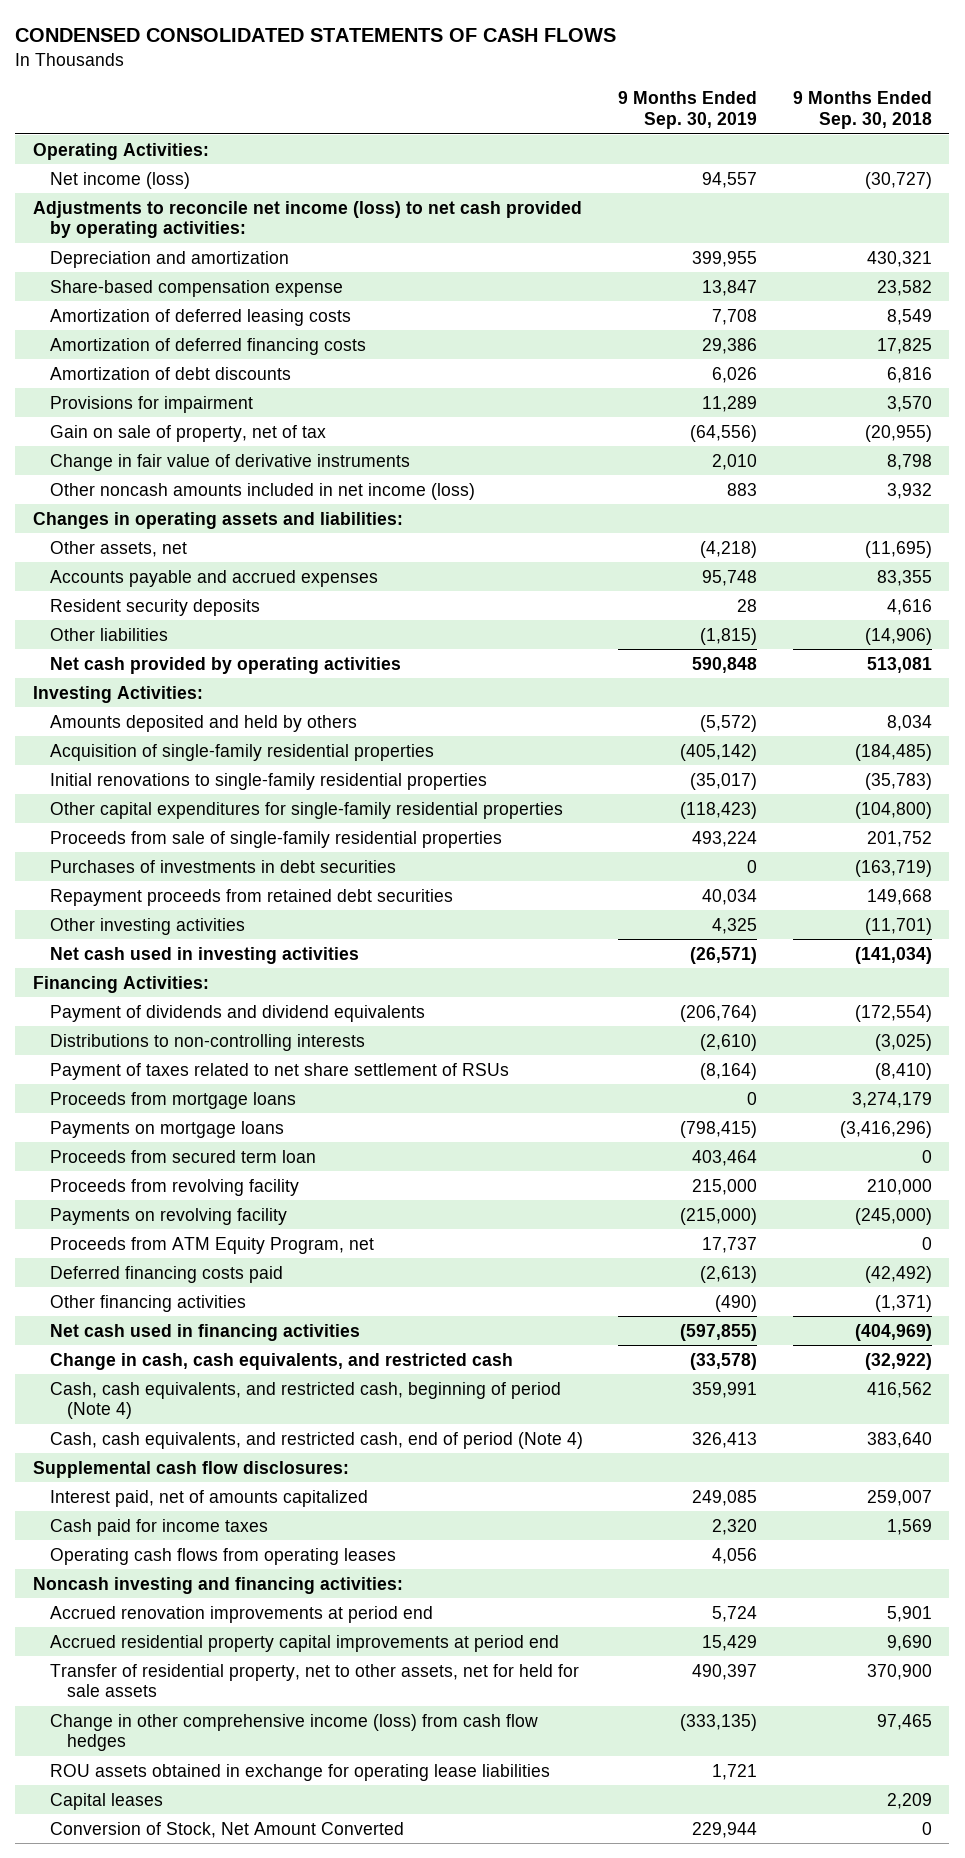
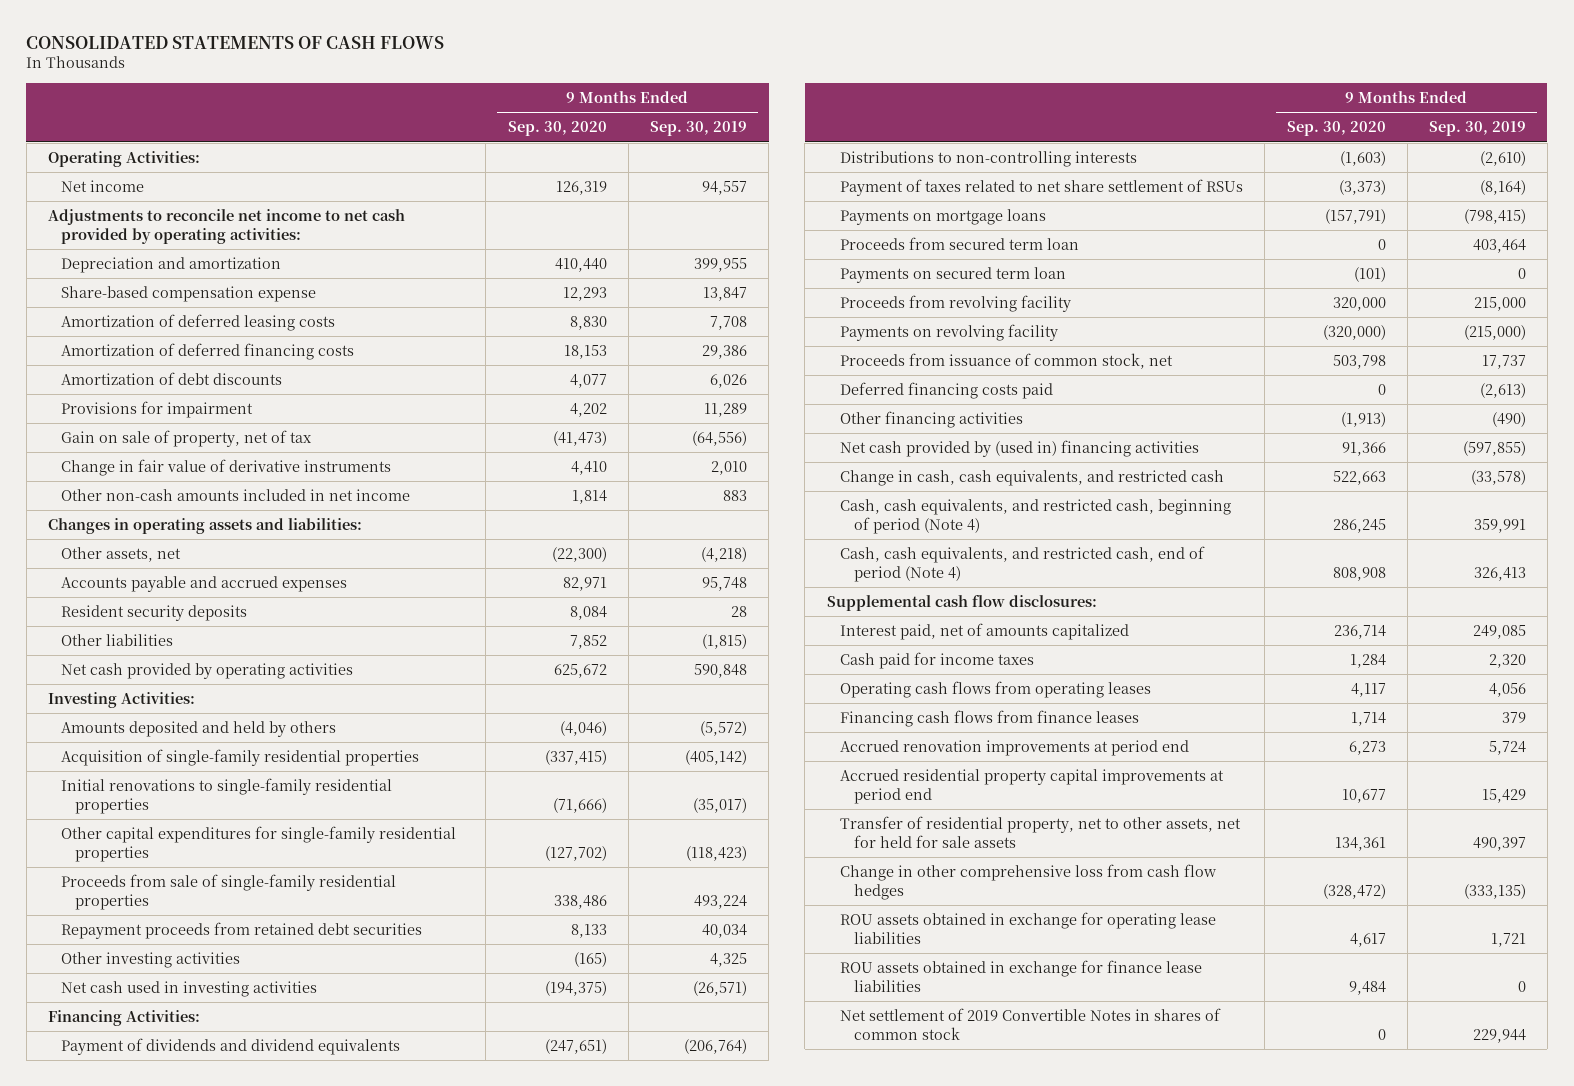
[15,28,617,43] CONDENSED CONSOLIDATED STATEMENTS OF CASH FLOWS -> [26,35,445,49] CONSOLIDATED STATEMENTS OF CASH FLOWS
[792,91,932,129] 9 Months Ended Sep. 30, 2018 -> none
none -> [507,121,607,137] Sep. 30, 2020
[50,171,191,189] Net income (loss) -> [61,180,145,193] Net income
[32,200,582,239] Adjustments to reconcile net income (loss) to net cash provided by operating activities: -> [47,209,405,244] Adjustments to reconcile net income to net cash provided by operating activities:
[50,482,476,500] Other noncash amounts included in net income (loss) -> [61,489,411,502] Other non-cash amounts included in net income
[50,859,397,873] Purchases of investments in debt securities -> none
[50,1091,297,1109] Proceeds from mortgage loans -> none
none -> [840,267,1067,284] Payments on secured term loan
[50,1236,375,1254] Proceeds from ATM Equity Program, net -> [840,353,1174,370] Proceeds from issuance of common stock, net
[50,1323,361,1341] Net cash used in financing activities -> [840,440,1200,458] Net cash provided by (used in) financing activities
[32,1576,403,1594] Noncash investing and financing activities: -> none
none -> [840,710,1140,728] Financing cash flows from finance leases
[50,1713,539,1752] Change in other comprehensive income (loss) from cash flow hedges -> [840,864,1218,900] Change in other comprehensive loss from cash flow hedges
[50,1792,164,1810] Capital leases -> none
none -> [840,960,1203,992] ROU assets obtained in exchange for finance lease liabilities
[50,1821,405,1838] Conversion of Stock, Net Amount Converted -> [840,1008,1222,1040] Net settlement of 2019 Convertible Notes in shares of common stock

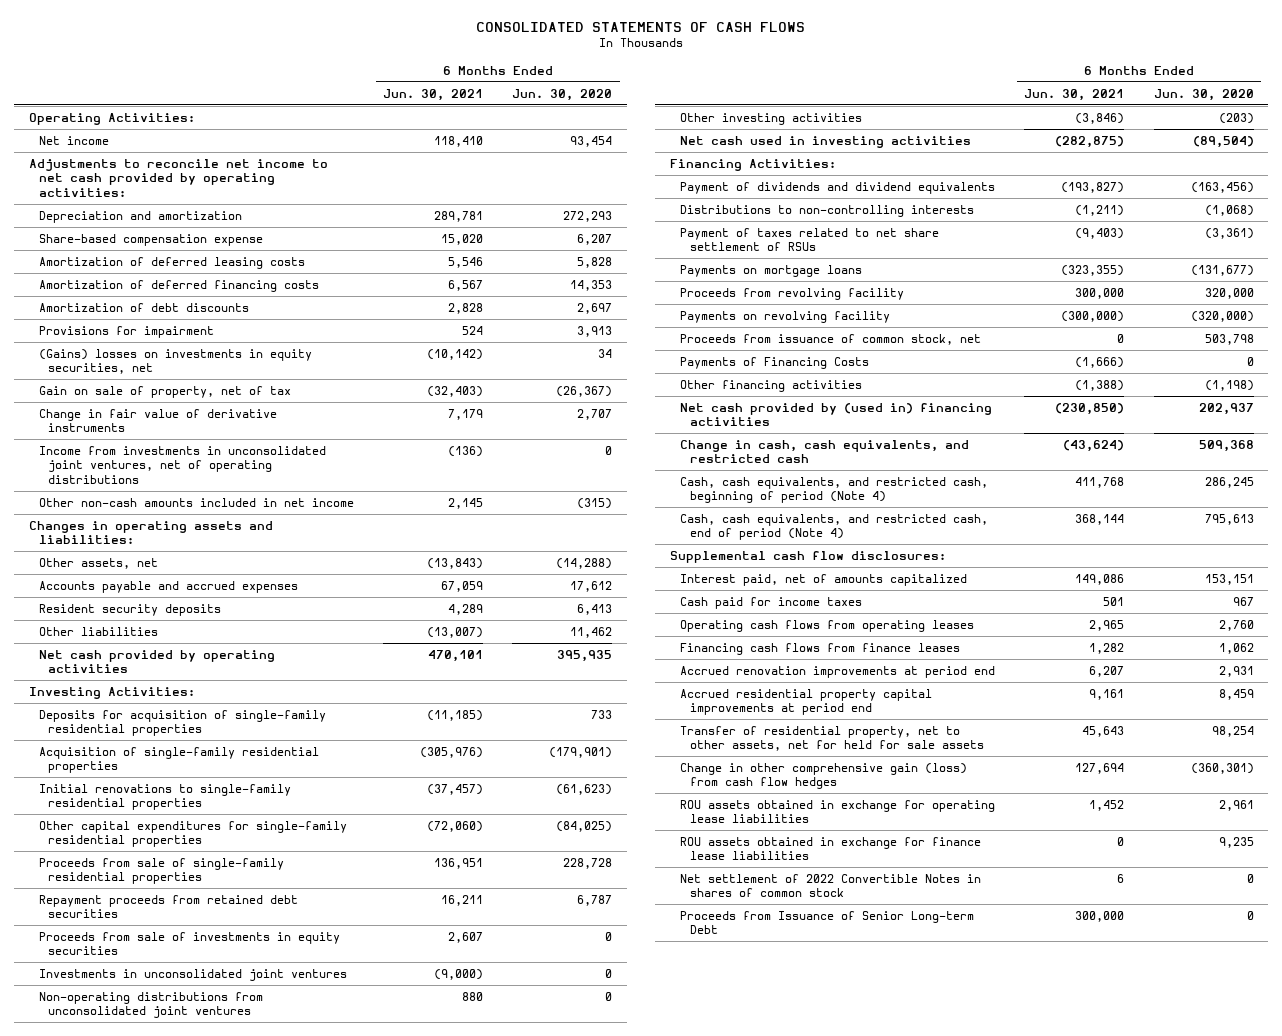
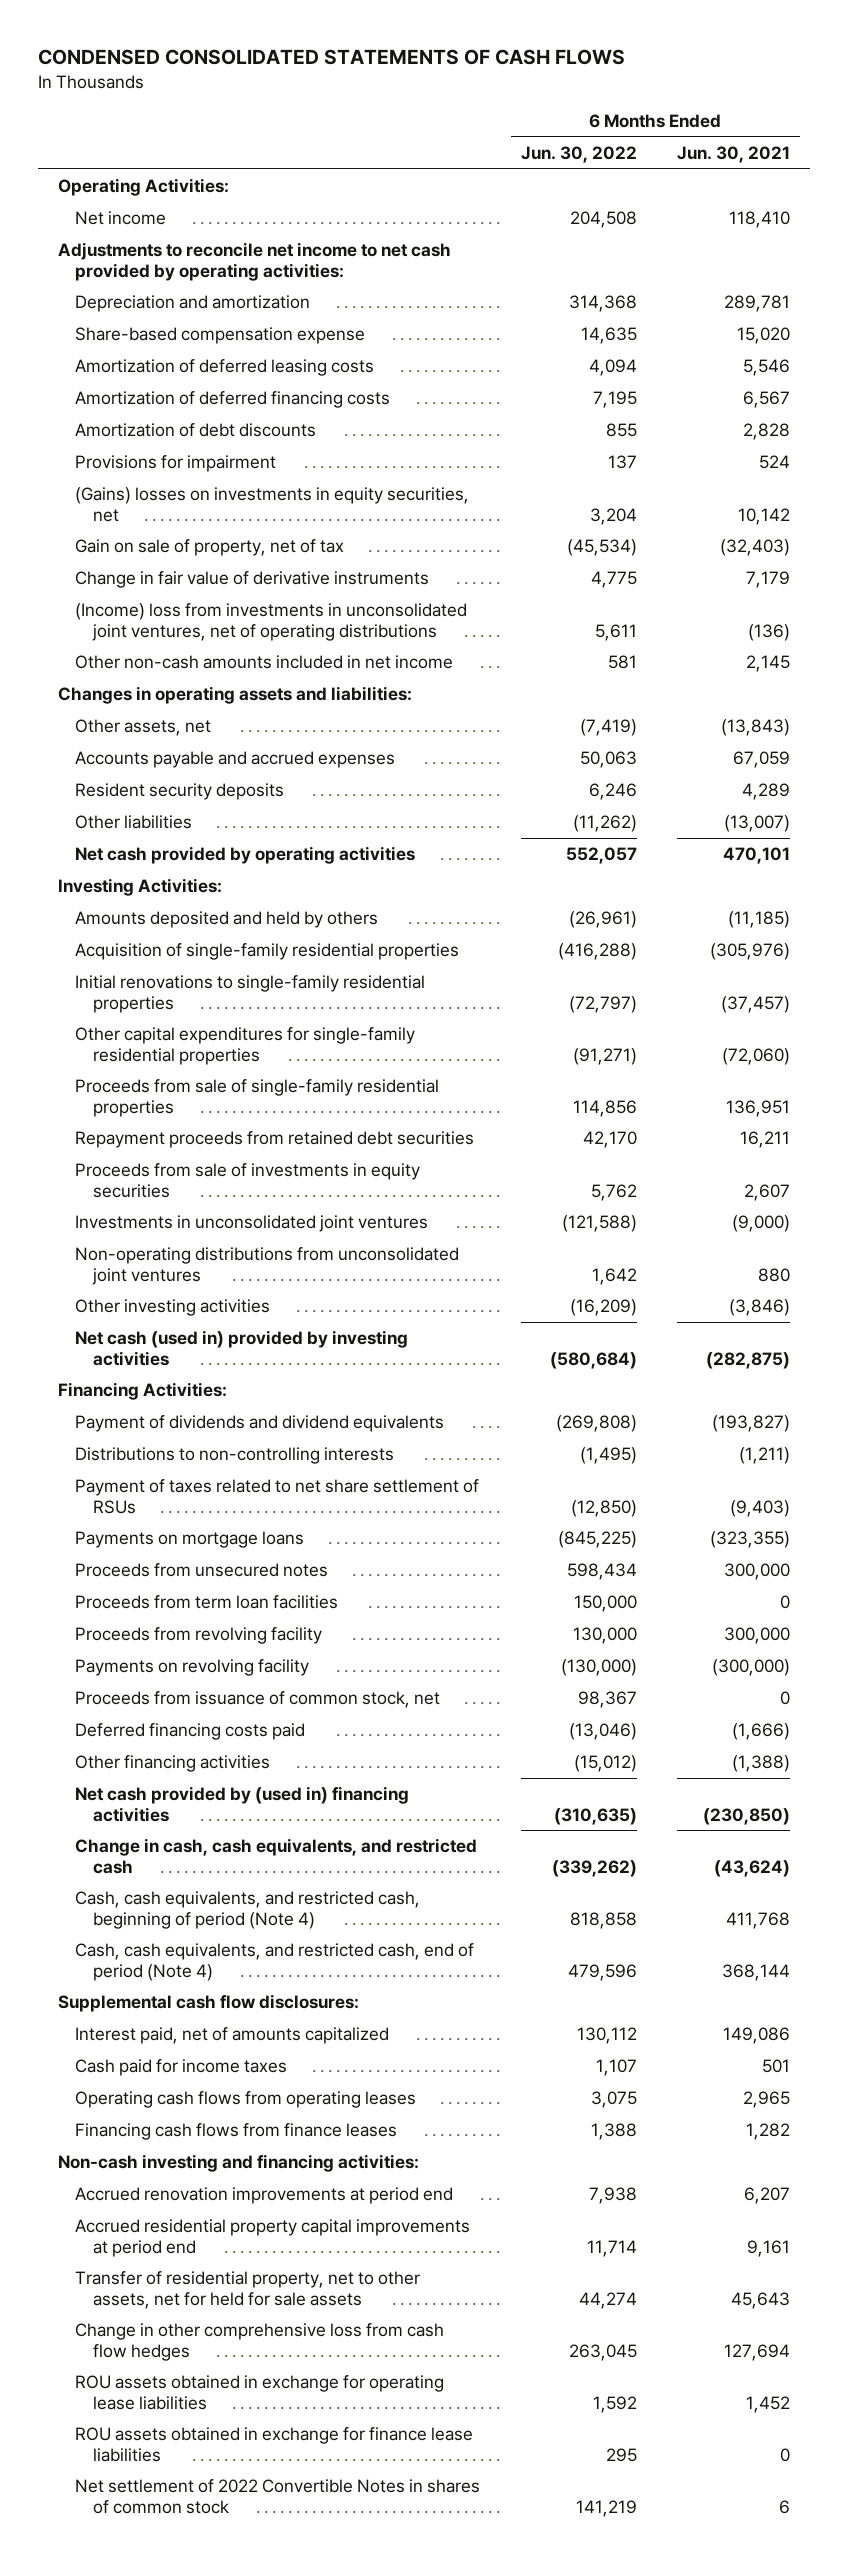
[476,21,806,32] CONSOLIDATED STATEMENTS OF CASH FLOWS -> [37,49,625,66] CONDENSED CONSOLIDATED STATEMENTS OF CASH FLOWS
[512,88,613,101] Jun. 30, 2020 -> none
none -> [520,145,637,163] Jun. 30, 2022
[426,348,483,360] (10,142) -> [738,507,791,525] 10,142
[38,445,326,484] Income from investments in unconsolidated joint ventures, net of operating distributions -> [75,603,468,641] (Income) loss from investments in unconsolidated joint ventures, net of operating distributions
[38,709,326,737] Deposits for acquisition of single-family residential properties -> [75,911,379,929] Amounts deposited and held by others
[679,135,971,148] Net cash used in investing activities -> [75,1330,409,1366] Net cash (used in) provided by investing activities
none -> [75,1563,329,1578] Proceeds from unsecured notes
none -> [75,1595,339,1610] Proceeds from term loan facilities
[679,356,869,369] Payments of Financing Costs -> [75,1723,306,1741] Deferred financing costs paid
none -> [57,2154,419,2173] Non-cash investing and financing activities:
[679,762,967,790] Change in other comprehensive gain (loss) from cash flow hedges -> [75,2323,445,2361] Change in other comprehensive loss from cash flow hedges
[679,910,974,935] Proceeds from Issuance of Senior Long-term Debt -> none

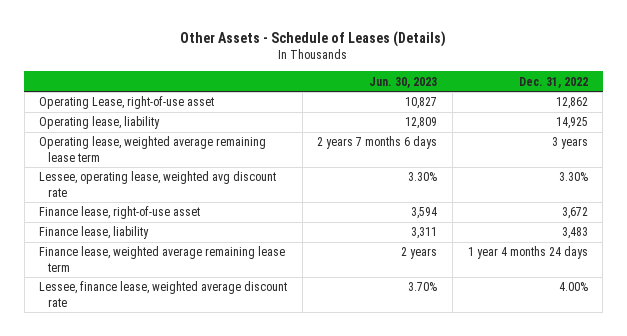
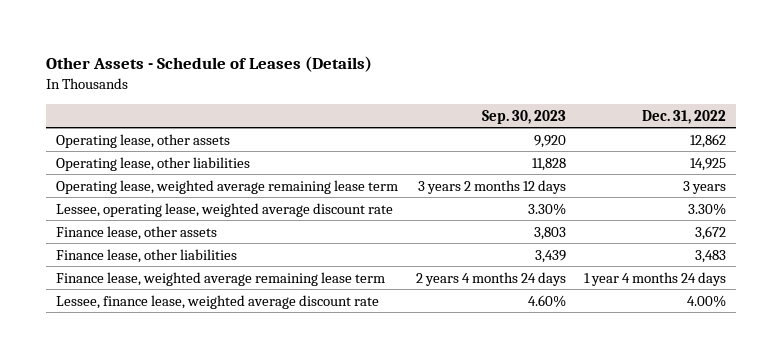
[369,76,438,88] Jun. 30, 2023 -> none
none -> [481,109,566,124] Sep. 30, 2023
[39,96,215,110] Operating Lease, right-of-use asset -> [55,133,230,148] Operating lease, other assets
[39,116,161,130] Operating lease, liability -> [55,156,250,171] Operating lease, other liabilities
[39,171,277,197] Lessee, operating lease, weighted avg discount rate -> [55,202,393,217] Lessee, operating lease, weighted average discount rate
[39,206,201,220] Finance lease, right-of-use asset -> [55,225,217,240] Finance lease, other assets
[39,226,150,240] Finance lease, liability -> [55,248,237,263] Finance lease, other liabilities

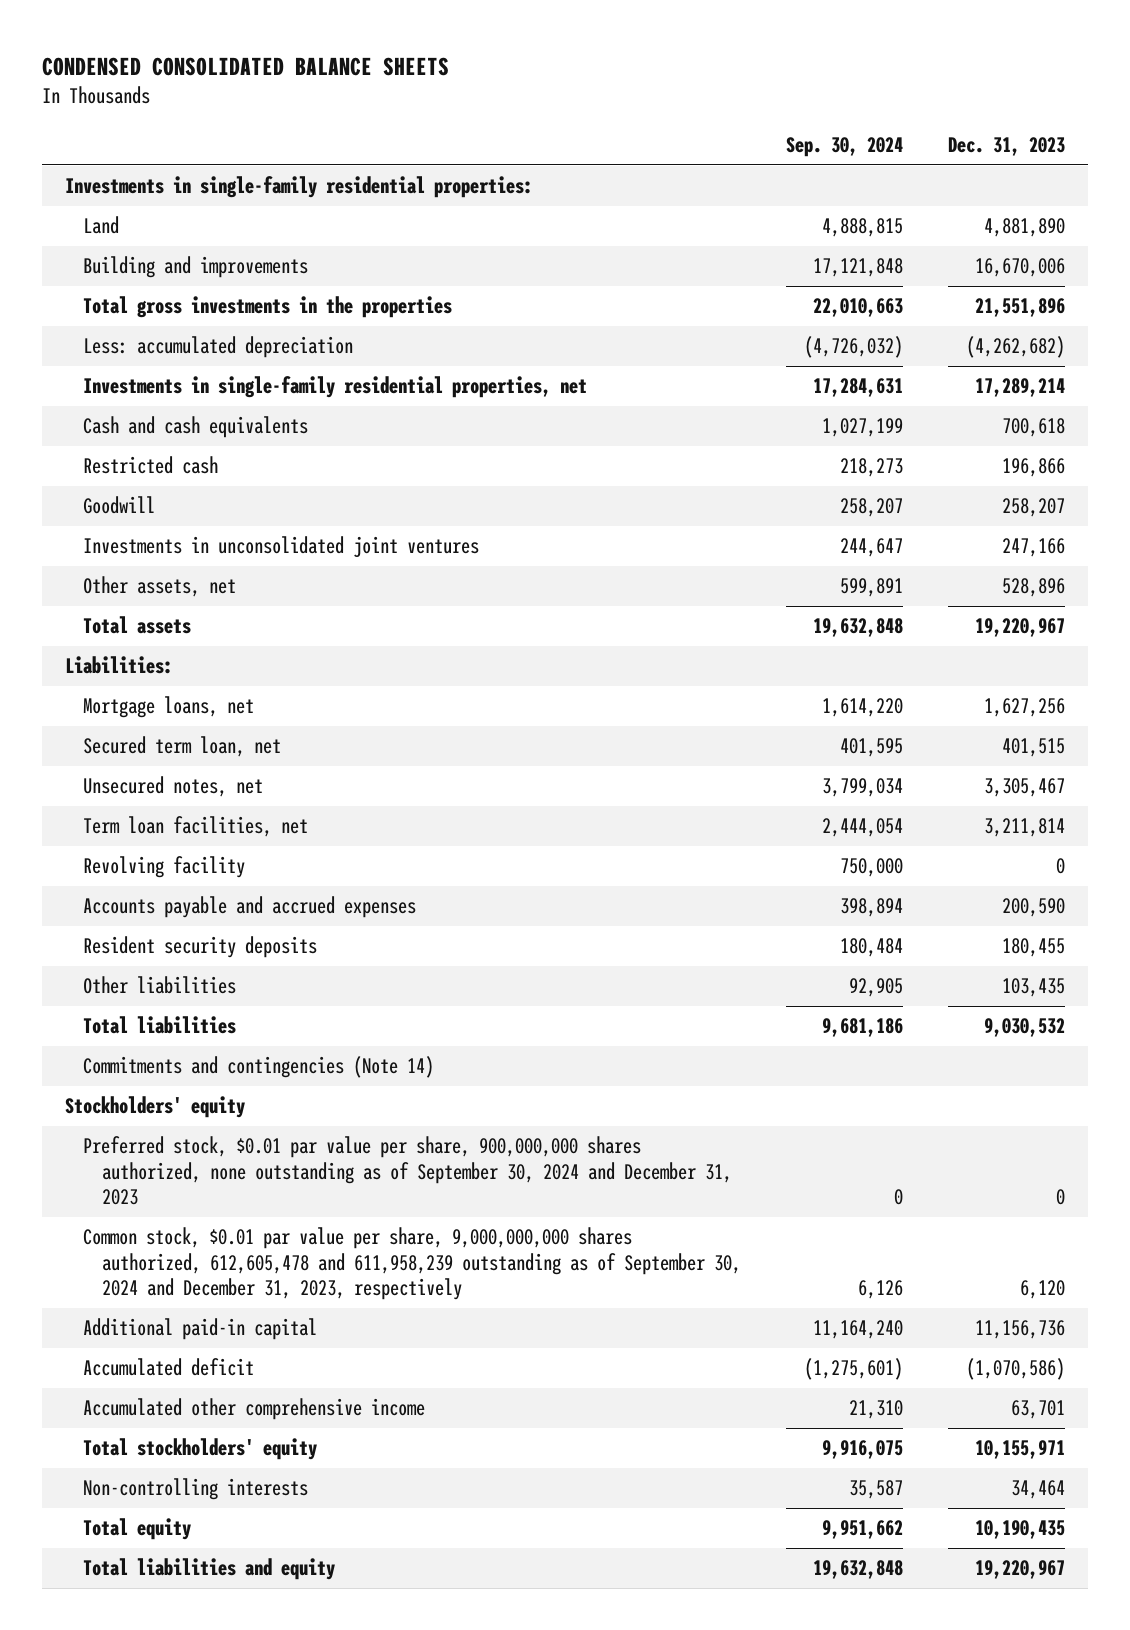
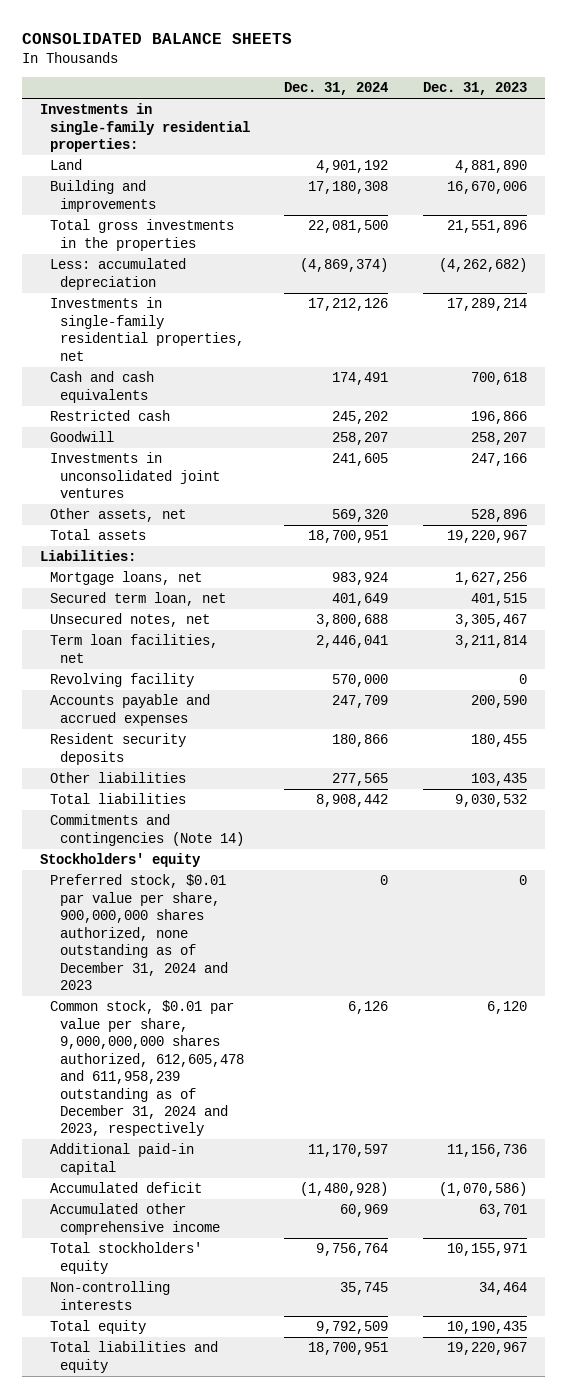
[41,56,449,76] CONDENSED CONSOLIDATED BALANCE SHEETS -> [22,33,293,45] CONSOLIDATED BALANCE SHEETS
[786,137,904,158] Sep. 30, 2024 -> none
none -> [284,82,389,96] Dec. 31, 2024
[83,1136,732,1206] Preferred stock, $0.01 par value per share, 900,000,000 shares authorized, none outstanding as of September 30, 2024 and December 31, 2023 -> [49,874,228,990] Preferred stock, $0.01 par value per share, 900,000,000 shares authorized, none outstanding as of December 31, 2024 and 2023
[83,1227,741,1301] Common stock, $0.01 par value per share, 9,000,000,000 shares authorized, 612,605,478 and 611,958,239 outstanding as of September 30, 2024 and December 31, 2023, respectively -> [49,1000,244,1137] Common stock, $0.01 par value per share, 9,000,000,000 shares authorized, 612,605,478 and 611,958,239 outstanding as of December 31, 2024 and 2023, respectively

